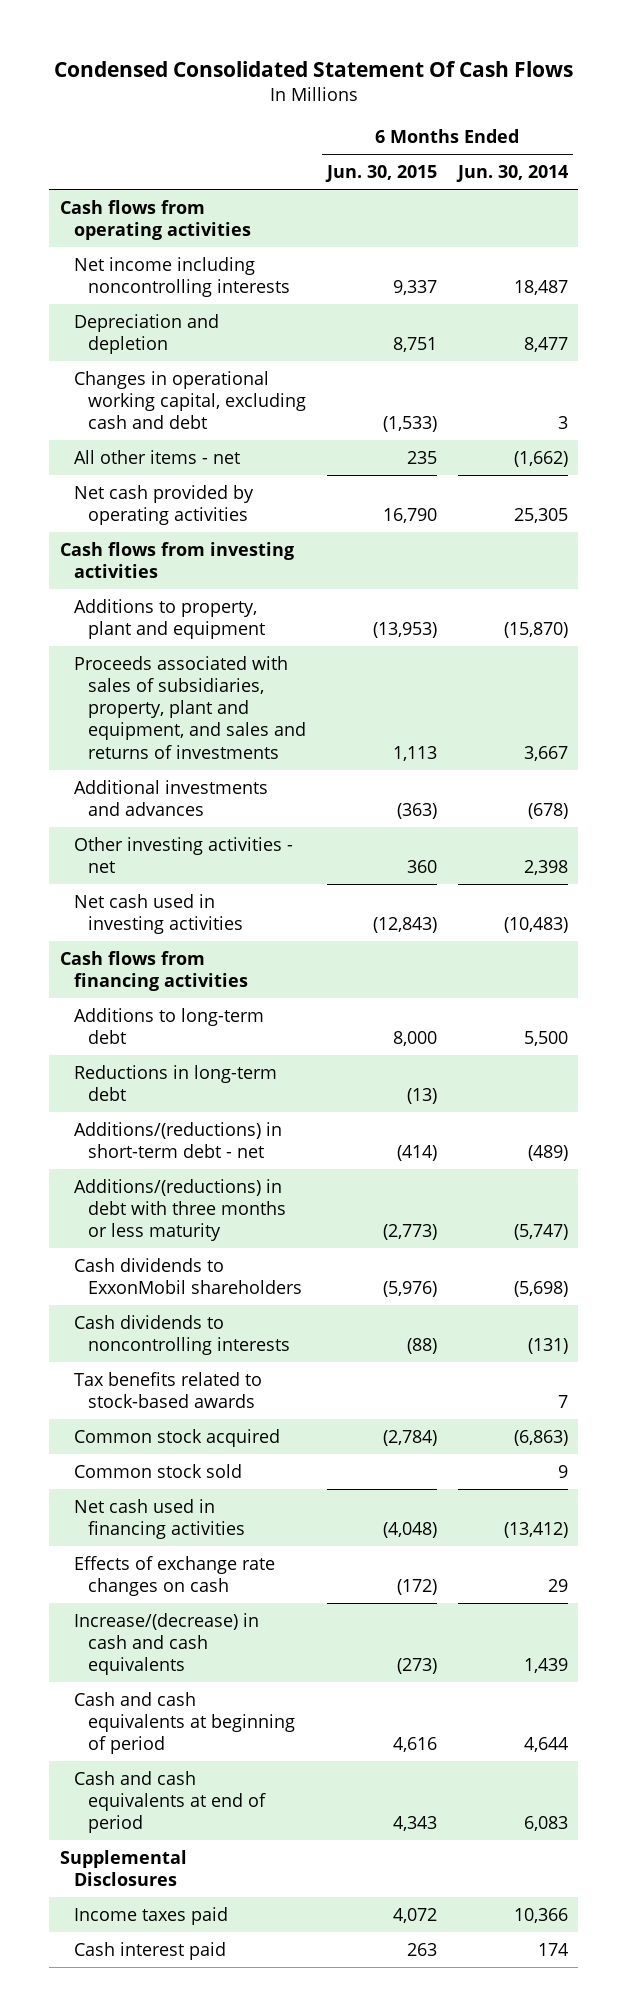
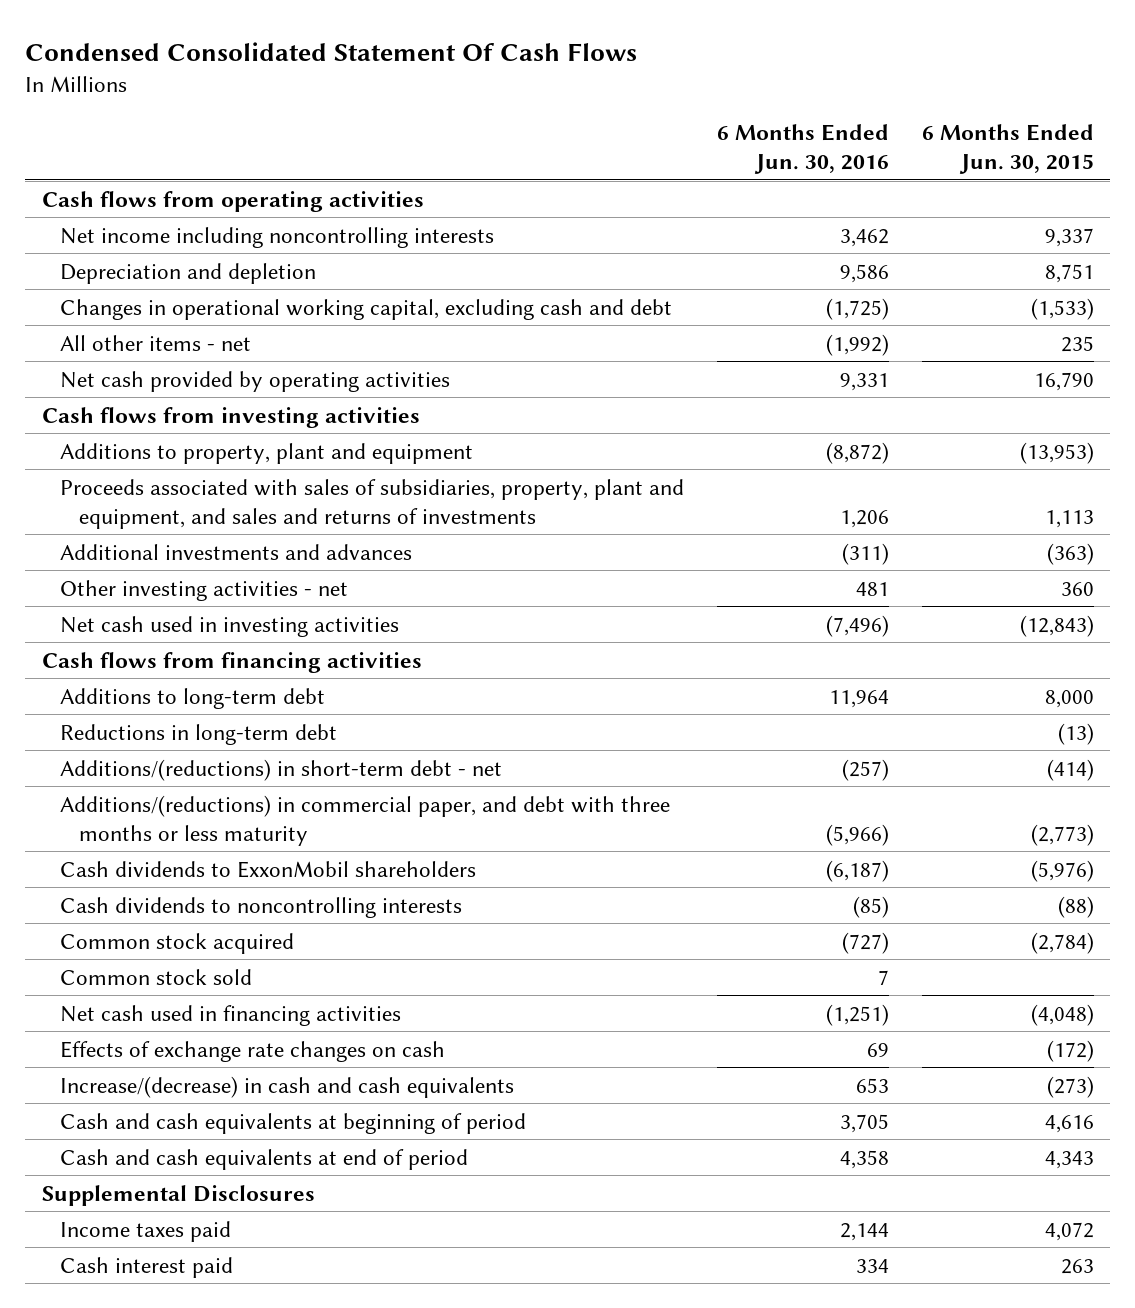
[455,165,568,183] Jun. 30, 2014 -> none
none -> [717,124,890,175] 6 Months Ended Jun. 30, 2016
[73,1178,286,1242] Additions/(reductions) in debt with three months or less maturity -> [60,794,671,846] Additions/(reductions) in commercial paper, and debt with three months or less maturity
[73,1371,262,1409] Tax benefits related to stock-based awards -> none

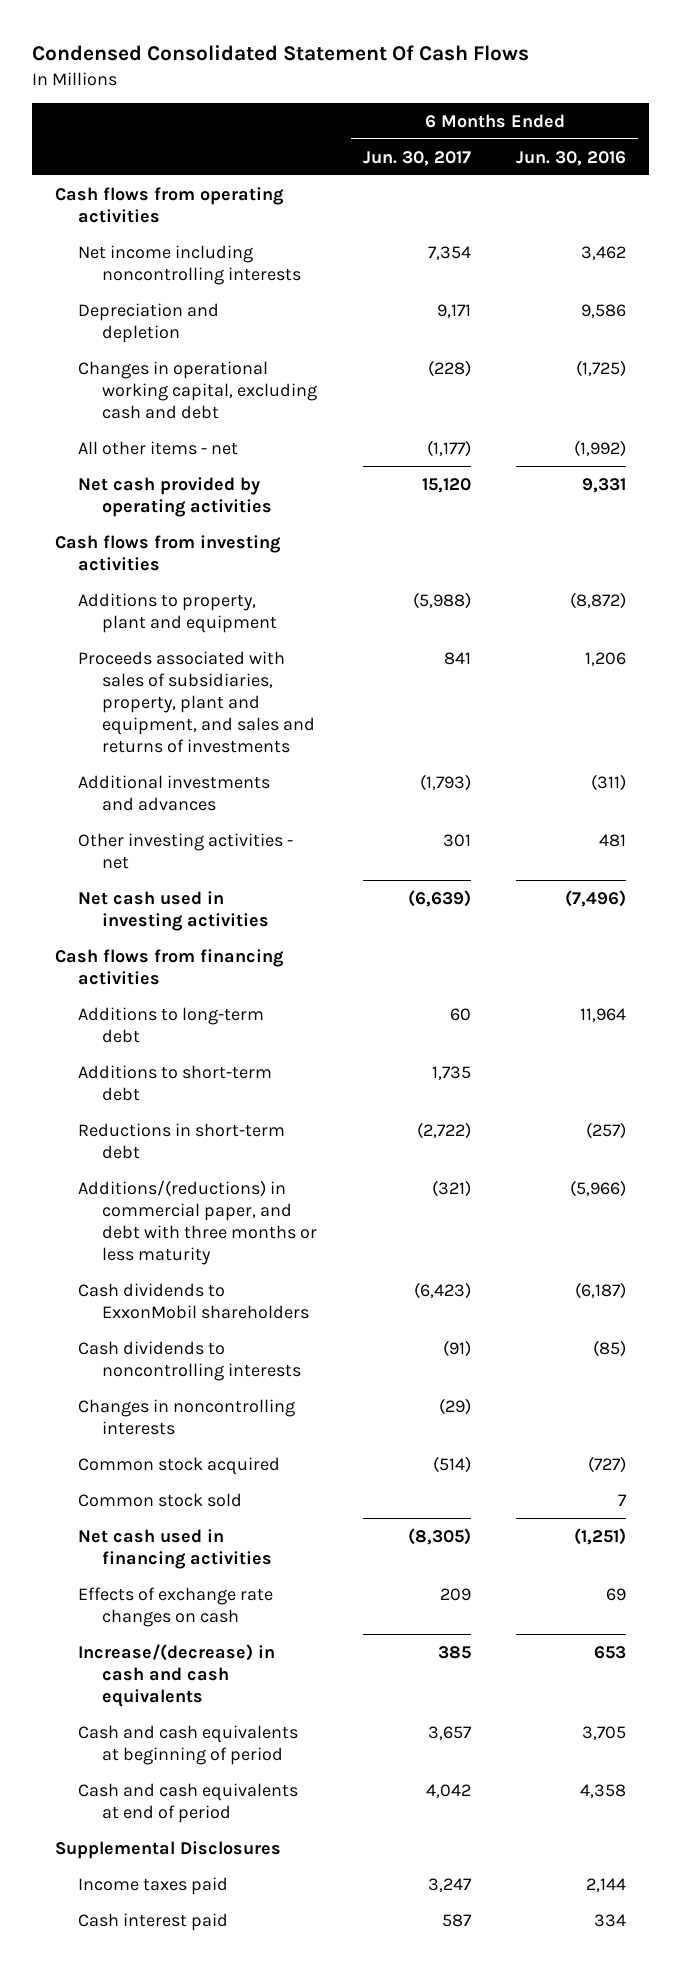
[921,124,1094,175] 6 Months Ended Jun. 30, 2015 -> none
none -> [362,150,471,166] Jun. 30, 2017
[60,723,338,745] Reductions in long-term debt -> none
none -> [78,1064,273,1101] Additions to short-term debt
[60,758,503,781] Additions/(reductions) in short-term debt - net -> [78,1122,286,1159] Reductions in short-term debt
none -> [78,1398,296,1435] Changes in noncontrolling interests

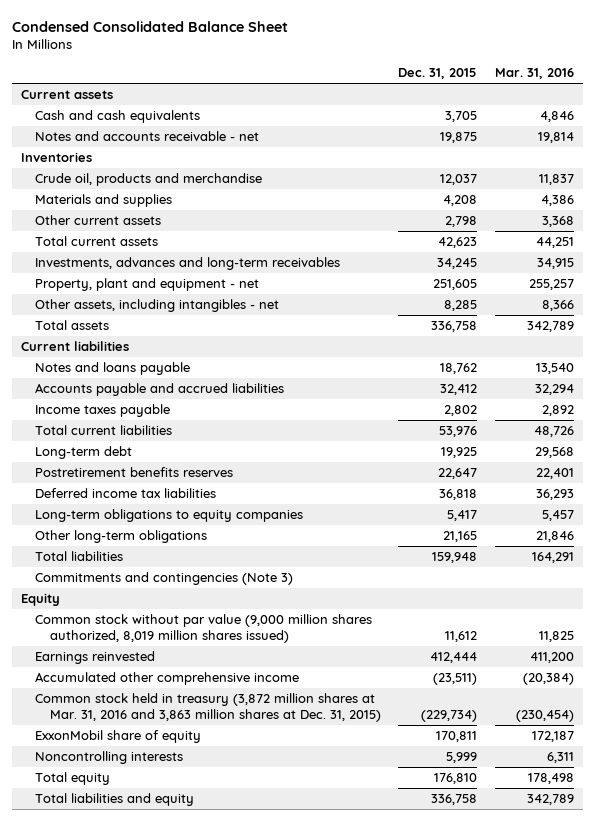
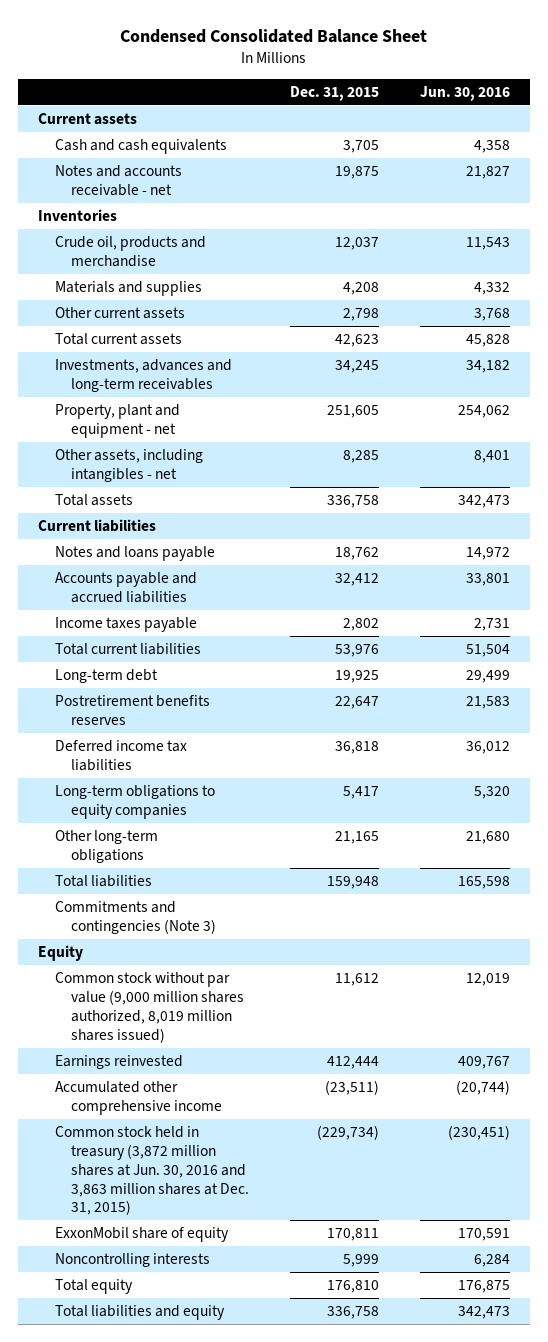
[494,68,574,80] Mar. 31, 2016 -> none
none -> [419,85,510,101] Jun. 30, 2016
[35,693,381,722] Common stock held in treasury (3,872 million shares at Mar. 31, 2016 and 3,863 million shares at Dec. 31, 2015) -> [54,1126,250,1216] Common stock held in treasury (3,872 million shares at Jun. 30, 2016 and 3,863 million shares at Dec. 31, 2015)

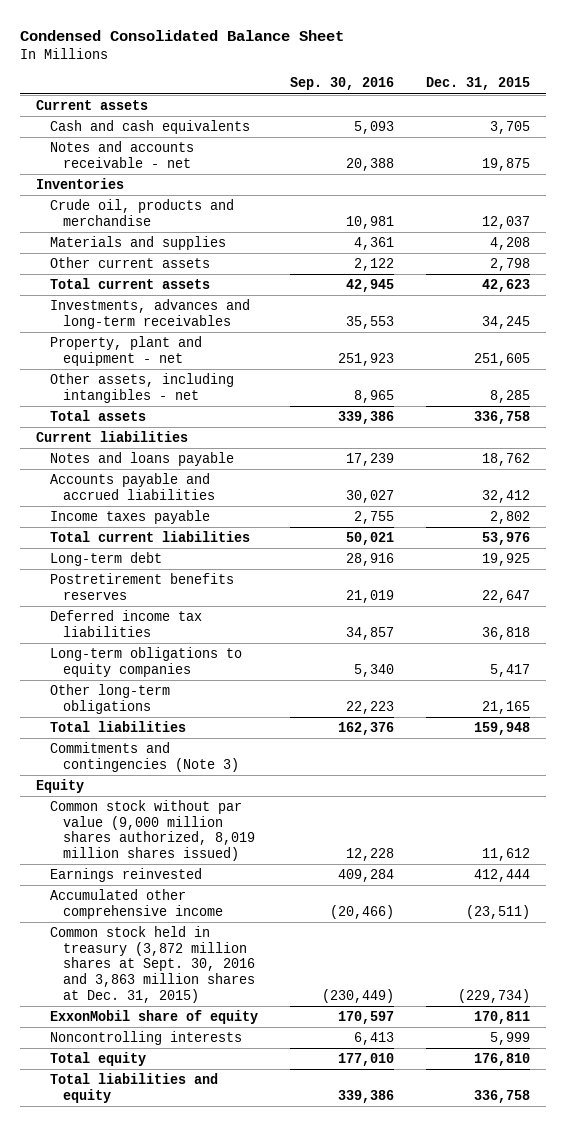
[419,85,510,101] Jun. 30, 2016 -> none
none -> [289,77,394,91] Sep. 30, 2016
[54,1126,250,1216] Common stock held in treasury (3,872 million shares at Jun. 30, 2016 and 3,863 million shares at Dec. 31, 2015) -> [49,926,256,1003] Common stock held in treasury (3,872 million shares at Sept. 30, 2016 and 3,863 million shares at Dec. 31, 2015)

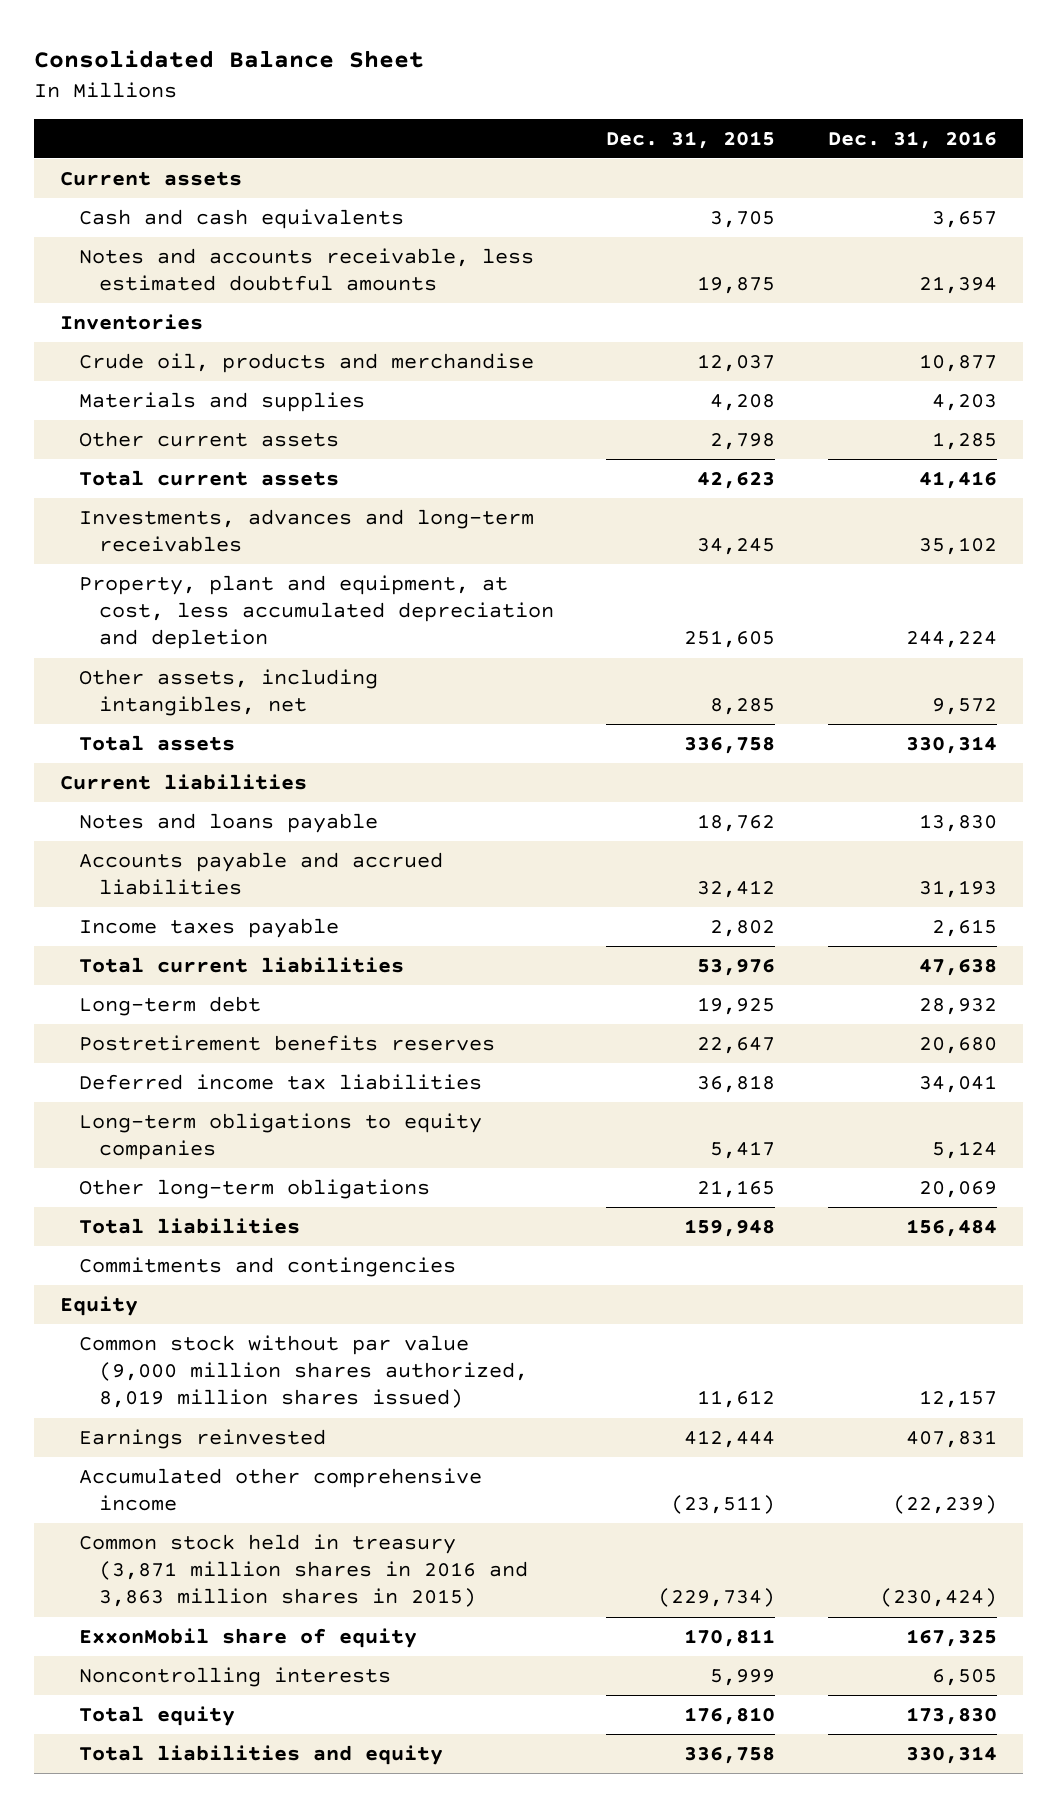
[20,29,345,41] Condensed Consolidated Balance Sheet -> [33,50,424,69] Consolidated Balance Sheet
[289,77,394,91] Sep. 30, 2016 -> none
none -> [827,130,997,149] Dec. 31, 2016
[49,141,194,168] Notes and accounts receivable - net -> [79,248,535,292] Notes and accounts receivable, less estimated doubtful amounts
[49,336,202,366] Property, plant and equipment - net -> [79,575,554,650] Property, plant and equipment, at cost, less accumulated depreciation and depletion
[49,373,234,403] Other assets, including intangibles - net -> [79,669,379,717] Other assets, including intangibles, net
[49,742,240,772] Commitments and contingencies (Note 3) -> [79,1257,457,1278] Commitments and contingencies
[49,926,256,1003] Common stock held in treasury (3,872 million shares at Sept. 30, 2016 and 3,863 million shares at Dec. 31, 2015) -> [79,1534,528,1608] Common stock held in treasury (3,871 million shares in 2016 and 3,863 million shares in 2015)

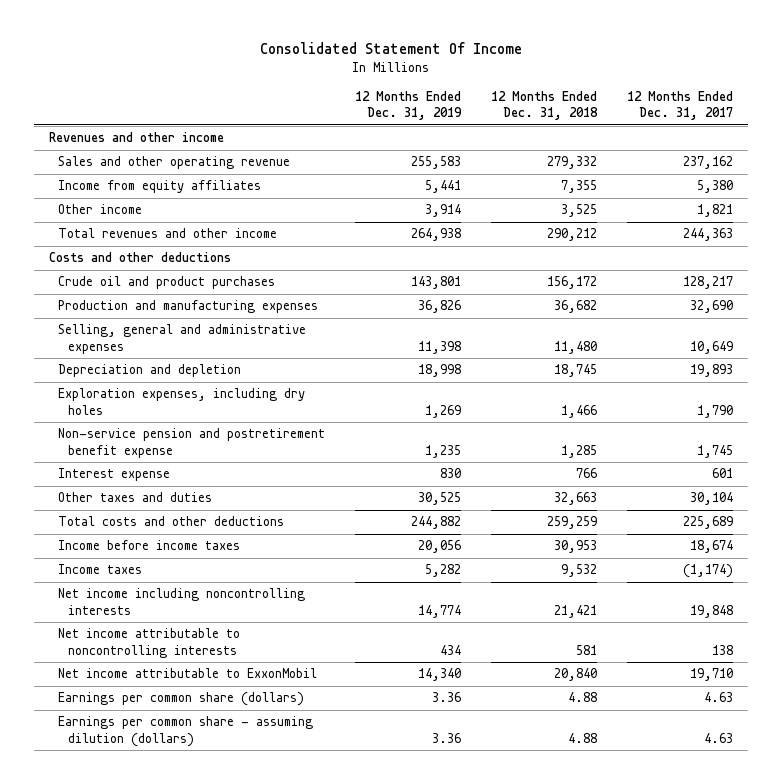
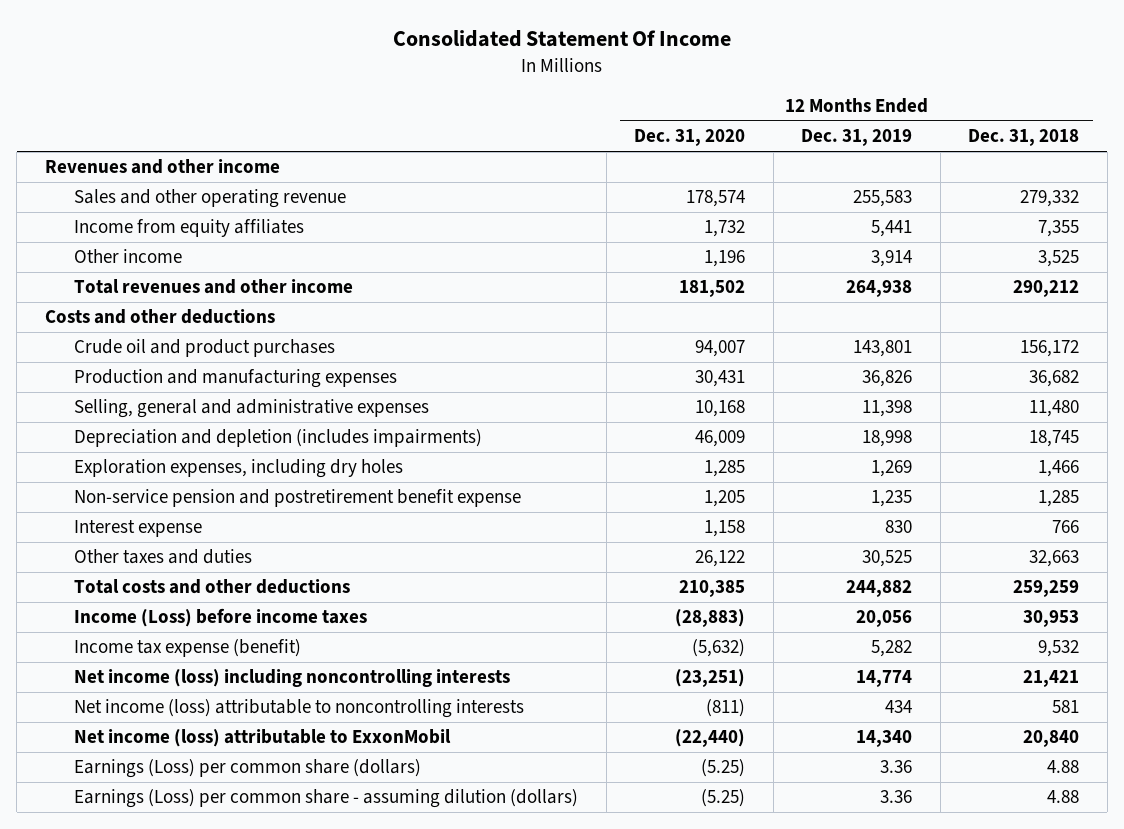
[627,90,734,121] 12 Months Ended Dec. 31, 2017 -> none
none -> [634,129,746,147] Dec. 31, 2020
[58,364,242,378] Depreciation and depletion -> [74,429,483,448] Depreciation and depletion (includes impairments)
[58,540,241,551] Income before income taxes -> [74,608,368,628] Income (Loss) before income taxes
[58,564,143,575] Income taxes -> [74,639,302,658] Income tax expense (benefit)
[58,588,306,615] Net income including noncontrolling interests -> [74,669,511,688] Net income (loss) including noncontrolling interests
[58,628,241,658] Net income attributable to noncontrolling interests -> [74,699,525,719] Net income (loss) attributable to noncontrolling interests
[58,668,318,679] Net income attributable to ExxonMobil -> [74,729,452,748] Net income (loss) attributable to ExxonMobil
[58,692,305,707] Earnings per common share (dollars) -> [74,759,422,779] Earnings (Loss) per common share (dollars)
[58,716,314,747] Earnings per common share - assuming dilution (dollars) -> [74,789,579,809] Earnings (Loss) per common share - assuming dilution (dollars)

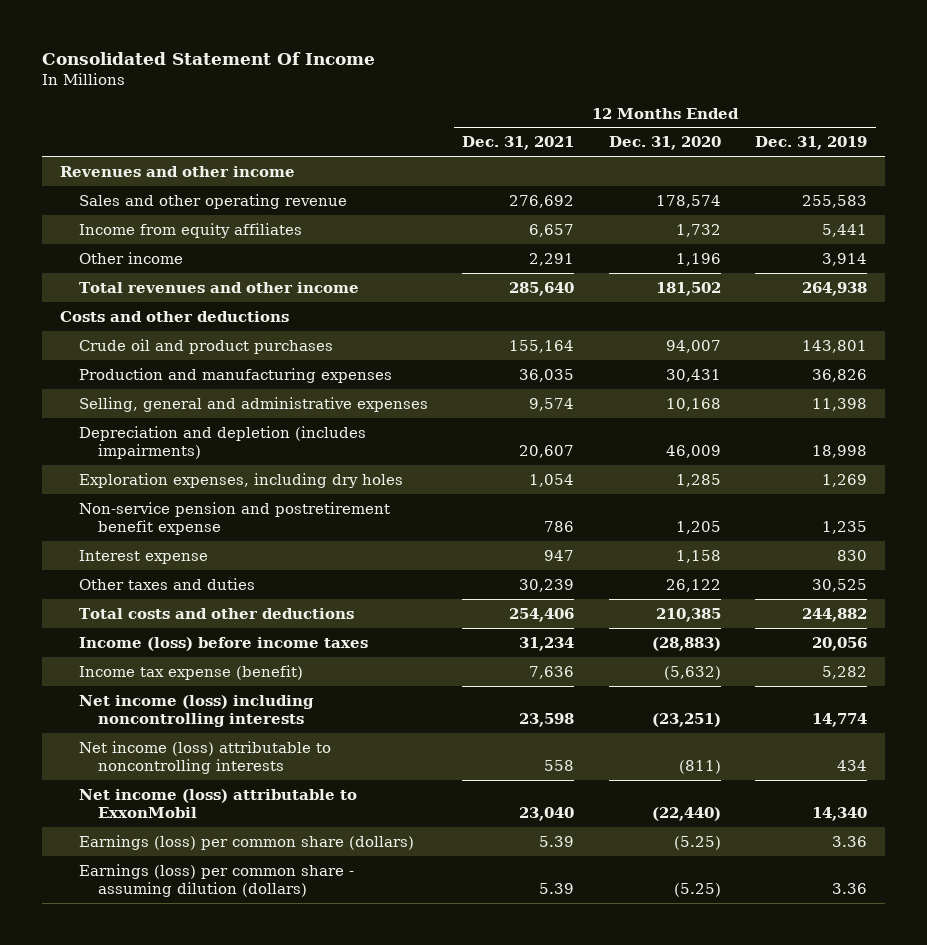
[968,129,1080,147] Dec. 31, 2018 -> none
none -> [462,136,575,151] Dec. 31, 2021
[74,608,368,628] Income (Loss) before income taxes -> [78,636,368,651] Income (loss) before income taxes
[74,759,422,779] Earnings (Loss) per common share (dollars) -> [78,834,414,850] Earnings (loss) per common share (dollars)
[74,789,579,809] Earnings (Loss) per common share - assuming dilution (dollars) -> [78,863,354,898] Earnings (loss) per common share - assuming dilution (dollars)

